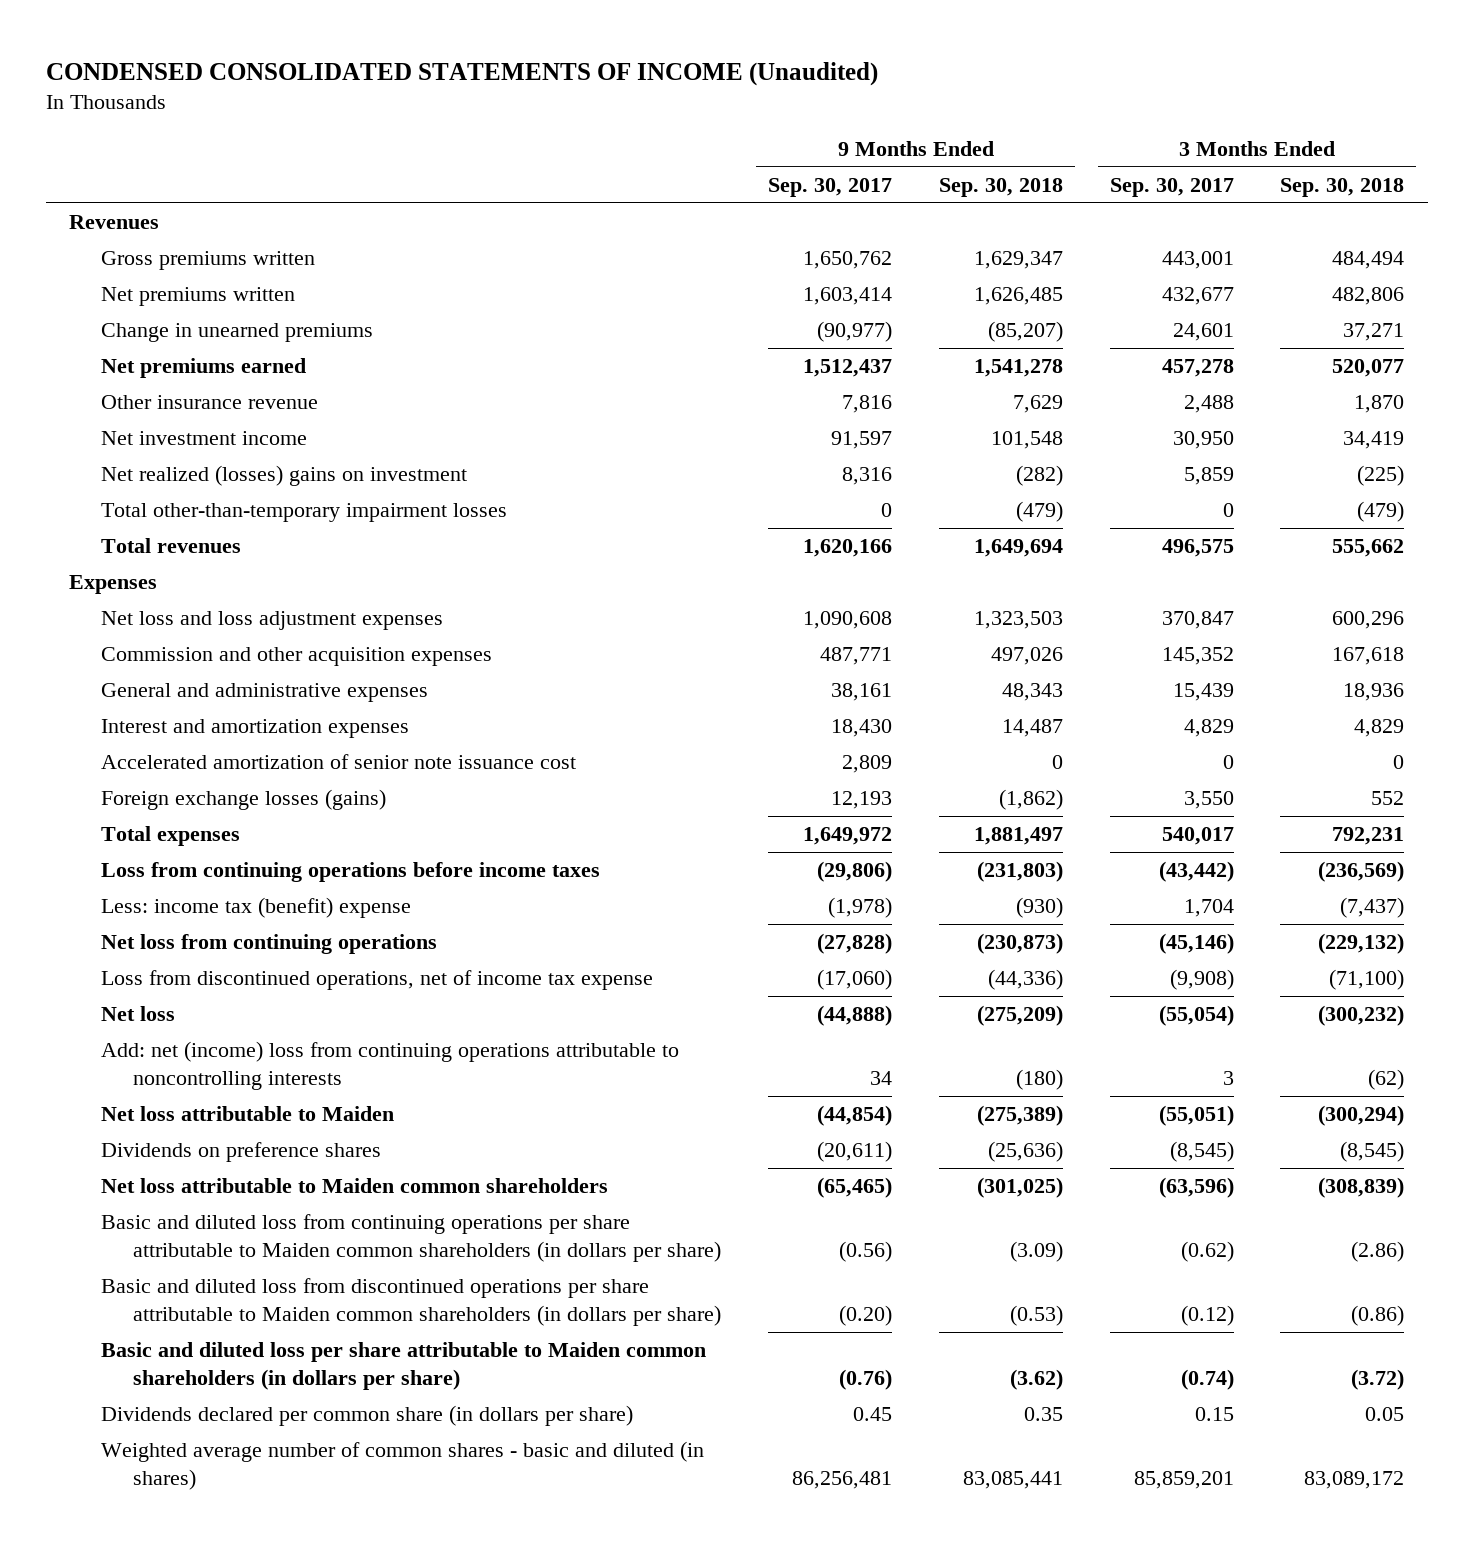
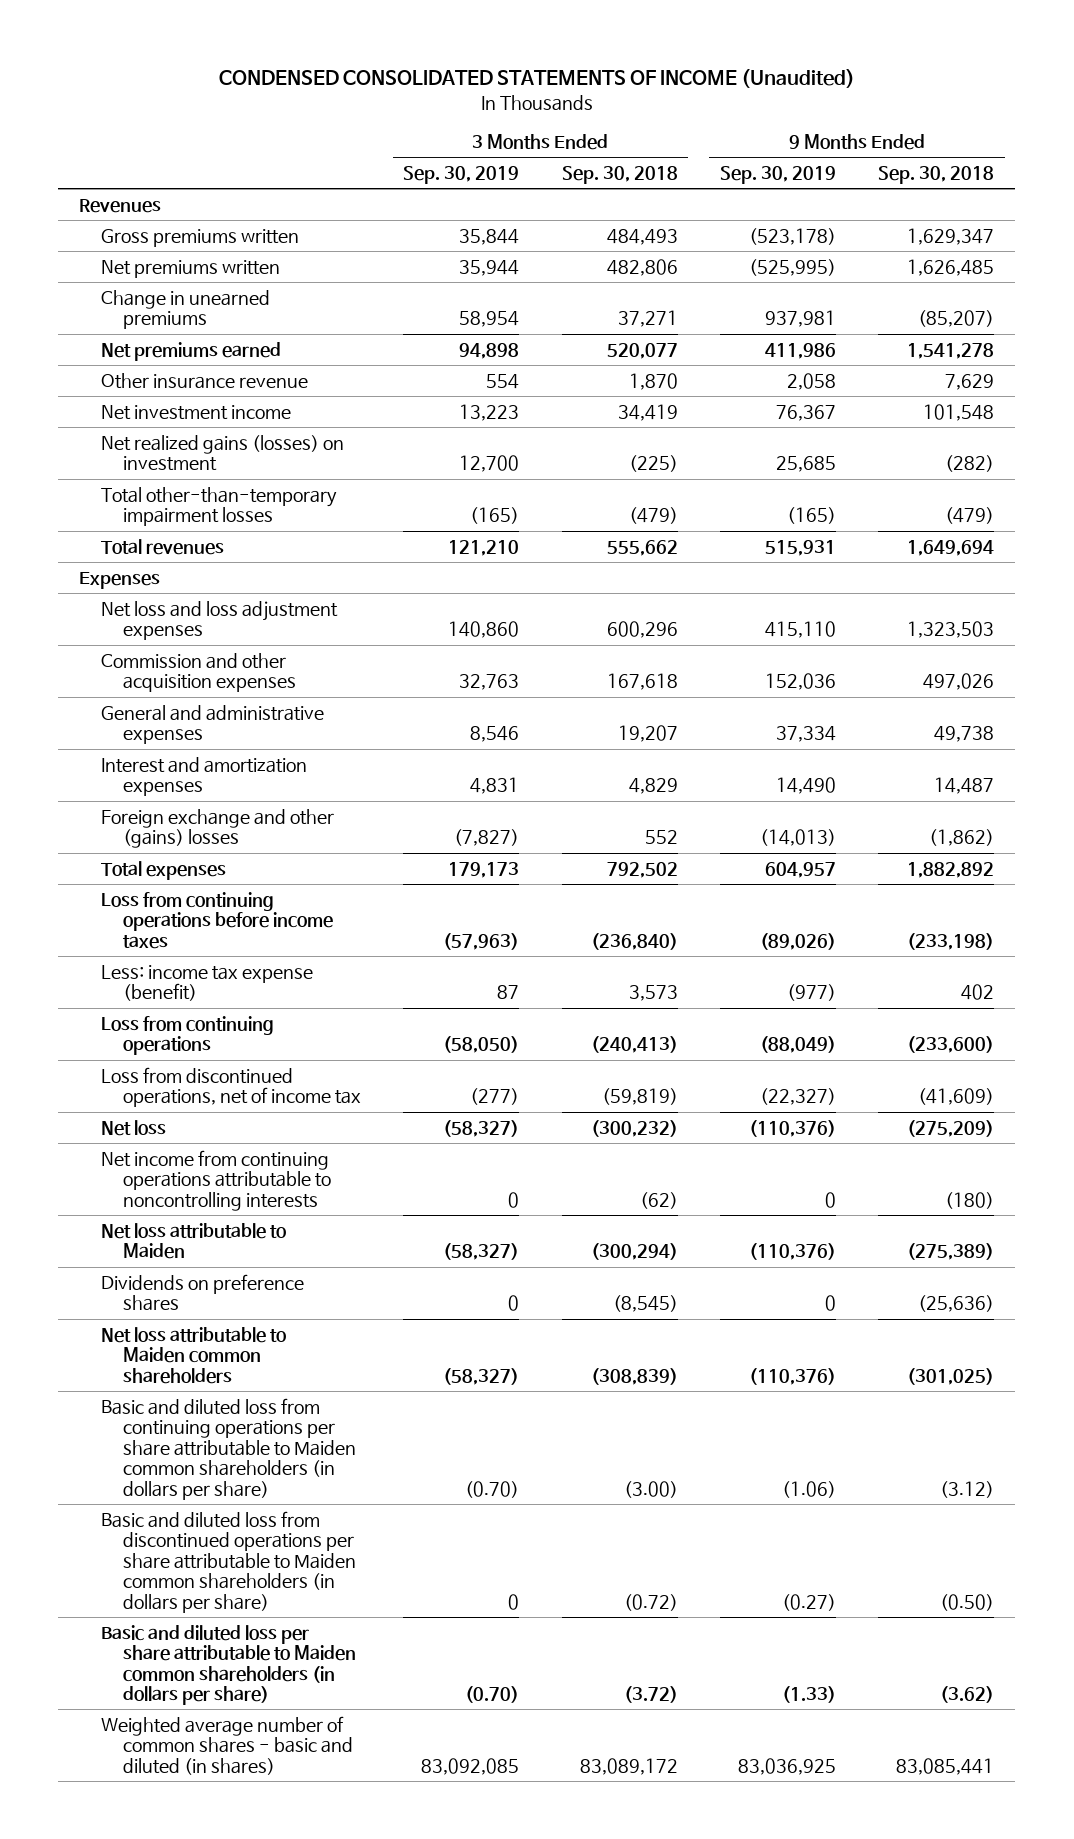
[768,177,893,197] Sep. 30, 2017 -> none
[1109,177,1234,197] Sep. 30, 2017 -> none
none -> [403,165,520,184] Sep. 30, 2019
none -> [719,165,836,184] Sep. 30, 2019
[1332,251,1405,270] 484,494 -> [606,228,678,245] 484,493
[101,465,468,487] Net realized (losses) gains on investment -> [101,434,345,472] Net realized gains (losses) on investment
[1001,683,1063,702] 48,343 -> [934,726,995,743] 49,738
[1343,683,1405,702] 18,936 -> [617,725,678,743] 19,207
[101,754,577,770] Accelerated amortization of senior note issuance cost -> none
[101,789,387,811] Foreign exchange losses (gains) -> [101,808,335,849] Foreign exchange and other (gains) losses
[973,827,1063,846] 1,881,497 -> [907,861,995,878] 1,882,892
[1332,827,1405,846] 792,231 -> [606,861,678,878] 792,502
[976,861,1063,883] (231,803) -> [907,932,995,950] (233,198)
[1318,861,1405,883] (236,569) -> [590,932,678,950] (236,840)
[101,897,412,919] Less: income tax (benefit) expense -> [101,964,314,1002] Less: income tax expense (benefit)
[1015,897,1063,919] (930) -> [961,984,995,1001] 402
[1340,897,1405,919] (7,437) -> [628,985,678,1002] 3,573
[101,934,438,955] Net loss from continuing operations -> [101,1015,275,1056] Loss from continuing operations
[976,933,1063,955] (230,873) -> [907,1036,995,1054] (233,600)
[1318,933,1405,955] (229,132) -> [590,1036,678,1054] (240,413)
[101,970,654,991] Loss from discontinued operations, net of income tax expense -> [101,1066,361,1108] Loss from discontinued operations, net of income tax
[987,969,1063,991] (44,336) -> [918,1088,995,1106] (41,609)
[1329,969,1405,991] (71,100) -> [601,1088,678,1106] (59,819)
[101,1041,680,1090] Add: net (income) loss from continuing operations attributable to noncontrolling interests -> [101,1149,331,1211] Net income from continuing operations attributable to noncontrolling interests
[1009,1240,1063,1262] (3.09) -> [940,1480,995,1498] (3.12)
[1351,1240,1405,1262] (2.86) -> [623,1480,678,1498] (3.00)
[1009,1304,1063,1326] (0.53) -> [940,1593,995,1611] (0.50)
[1351,1304,1405,1326] (0.86) -> [623,1593,678,1611] (0.72)
[101,1405,634,1427] Dividends declared per common share (in dollars per share) -> none

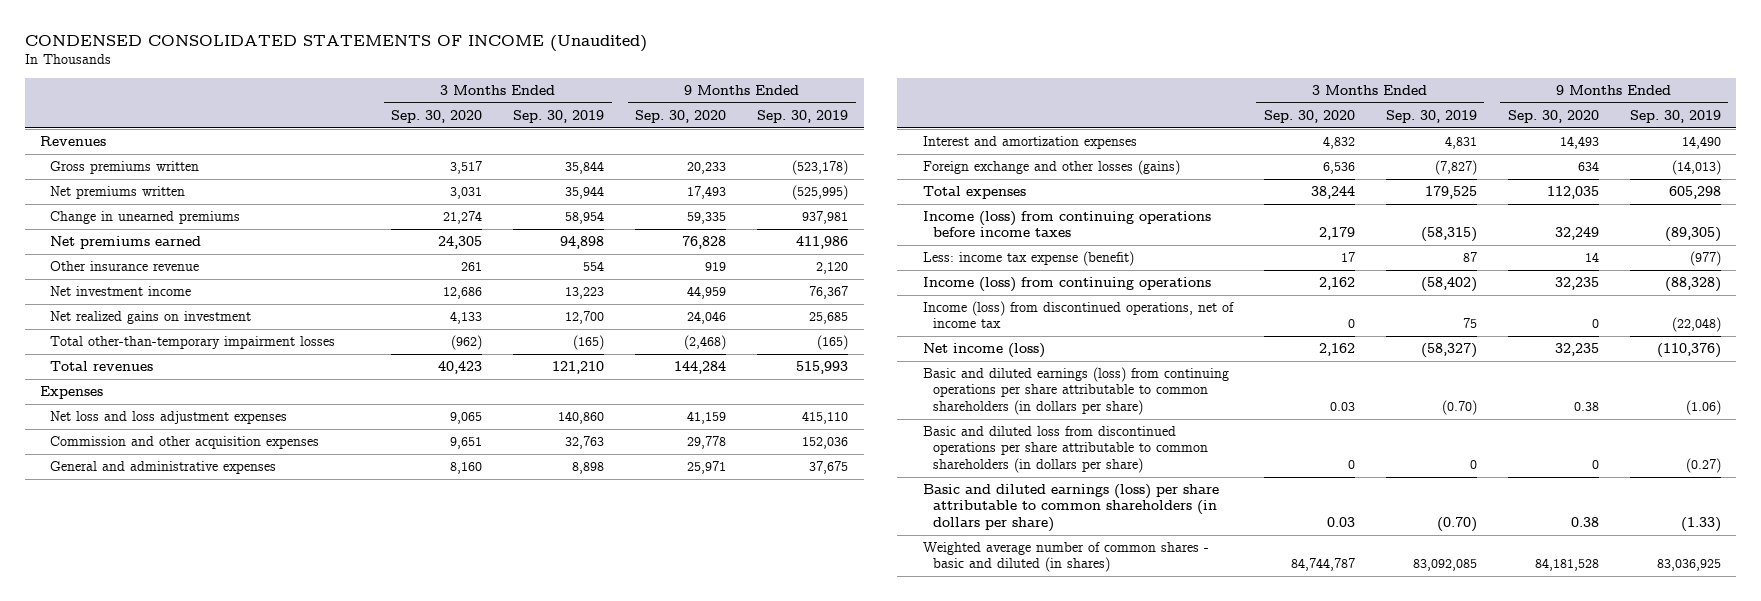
[561,165,678,184] Sep. 30, 2018 -> none
[878,165,995,184] Sep. 30, 2018 -> none
none -> [391,109,483,123] Sep. 30, 2020
none -> [635,109,727,123] Sep. 30, 2020
[786,372,836,390] 2,058 -> [816,262,849,275] 2,120
[101,434,345,472] Net realized gains (losses) on investment -> [50,311,252,325] Net realized gains on investment
[764,539,836,556] 515,931 -> [796,361,849,375] 515,993
[470,726,520,743] 8,546 -> [572,462,605,475] 8,898
[775,726,836,743] 37,334 -> [809,461,849,475] 37,675
[101,808,335,849] Foreign exchange and other (gains) losses -> [922,160,1180,176] Foreign exchange and other losses (gains)
[448,861,520,878] 179,173 -> [1424,186,1477,200] 179,525
[764,861,836,878] 604,957 -> [1668,186,1721,200] 605,298
[101,891,333,949] Loss from continuing operations before income taxes -> [922,211,1211,238] Income (loss) from continuing operations before income taxes
[443,932,520,950] (57,963) -> [1420,227,1477,243] (58,315)
[759,932,836,950] (89,026) -> [1664,227,1721,243] (89,305)
[101,1119,167,1136] Net loss -> none
[101,1149,331,1211] Net income from continuing operations attributable to noncontrolling interests -> none
[101,1273,305,1312] Dividends on preference shares -> none
[101,1326,287,1384] Net loss attributable to Maiden common shareholders -> none
[101,1015,275,1056] Loss from continuing operations -> [922,277,1211,293] Income (loss) from continuing operations
[443,1036,520,1054] (58,050) -> [1420,277,1477,293] (58,402)
[759,1036,836,1054] (88,049) -> [1664,277,1721,293] (88,328)
[101,1066,361,1108] Loss from discontinued operations, net of income tax -> [922,301,1234,329] Income (loss) from discontinued operations, net of income tax
[470,1088,520,1106] (277) -> [1462,318,1477,329] 75
[759,1088,836,1106] (22,327) -> [1671,317,1721,333] (22,048)
[101,1222,287,1260] Net loss attributable to Maiden -> [922,343,1045,359] Net income (loss)
[101,1397,356,1500] Basic and diluted loss from continuing operations per share attributable to Maiden common shareholders (in dollars per share) -> [922,367,1229,415] Basic and diluted earnings (loss) from continuing operations per share attributable to common shareholders (in dollars per share)
[101,1510,356,1613] Basic and diluted loss from discontinued operations per share attributable to Maiden common shareholders (in dollars per share) -> [922,426,1208,473] Basic and diluted loss from discontinued operations per share attributable to common shareholders (in dollars per share)
[101,1624,356,1706] Basic and diluted loss per share attributable to Maiden common shareholders (in dollars per share) -> [922,484,1219,532] Basic and diluted earnings (loss) per share attributable to common shareholders (in dollars per share)

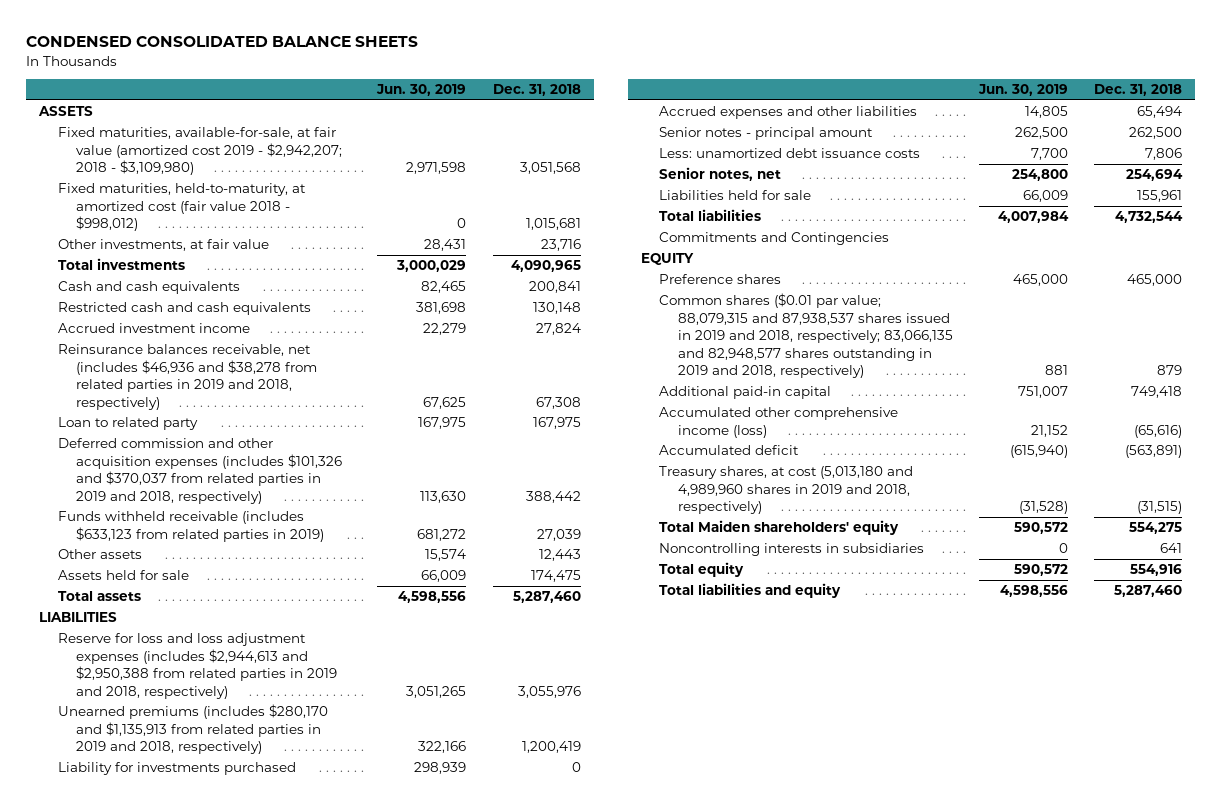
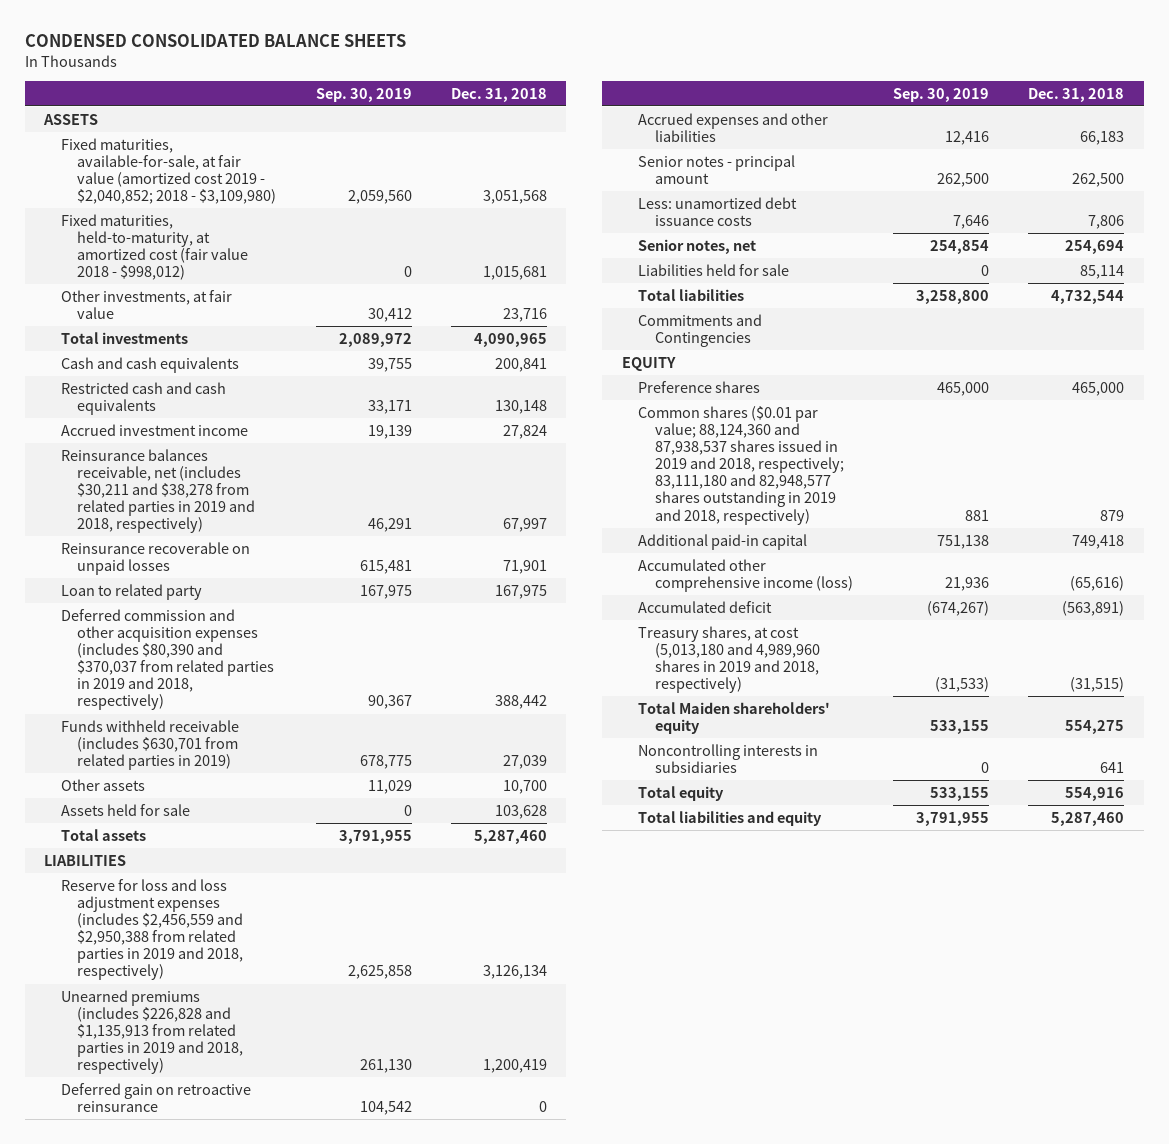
[376,84,467,97] Jun. 30, 2019 -> none
none -> [315,87,412,102] Sep. 30, 2019
[57,127,343,176] Fixed maturities, available-for-sale, at fair value (amortized cost 2019 - $2,942,207; 2018 - $3,109,980) -> [60,137,277,205] Fixed maturities, available-for-sale, at fair value (amortized cost 2019 - $2,040,852; 2018 - $3,109,980)
[57,344,318,410] Reinsurance balances receivable, net (includes $46,936 and $38,278 from related parties in 2019 and 2018, respectively) -> [60,448,256,534] Reinsurance balances receivable, net (includes $30,211 and $38,278 from related parties in 2019 and 2018, respectively)
[535,396,581,409] 67,308 -> [502,518,547,533] 67,997
none -> [60,541,250,575] Reinsurance recoverable on unpaid losses
[57,438,343,504] Deferred commission and other acquisition expenses (includes $101,326 and $370,037 from related parties in 2019 and 2018, respectively) -> [60,608,275,711] Deferred commission and other acquisition expenses (includes $80,390 and $370,037 from related parties in 2019 and 2018, respectively)
[57,511,325,542] Funds withheld receivable (includes $633,123 from related parties in 2019) -> [60,719,239,770] Funds withheld receivable (includes $630,701 from related parties in 2019)
[538,549,581,562] 12,443 -> [502,779,547,794] 10,700
[530,570,581,583] 174,475 -> [494,804,547,819] 103,628
[57,762,296,776] Liability for investments purchased -> none
[57,633,338,699] Reserve for loss and loss adjustment expenses (includes $2,944,613 and $2,950,388 from related parties in 2019 and 2018, respectively) -> [60,878,244,981] Reserve for loss and loss adjustment expenses (includes $2,456,559 and $2,950,388 from related parties in 2019 and 2018, respectively)
[517,685,581,698] 3,055,976 -> [482,965,547,980] 3,126,134
[57,704,328,755] Unearned premiums (includes $280,170 and $1,135,913 from related parties in 2019 and 2018, respectively) -> [60,989,244,1075] Unearned premiums (includes $226,828 and $1,135,913 from related parties in 2019 and 2018, respectively)
none -> [60,1082,251,1112] Deferred gain on retroactive reinsurance
[1137,106,1183,119] 65,494 -> [1080,130,1125,145] 66,183
[1137,190,1183,203] 155,961 -> [1080,264,1125,279] 85,114
[659,293,954,379] Common shares ($0.01 par value; 88,079,315 and 87,938,537 shares issued in 2019 and 2018, respectively; 83,066,135 and 82,948,577 shares outstanding in 2019 and 2018, respectively) -> [638,405,844,525] Common shares ($0.01 par value; 88,124,360 and 87,938,537 shares issued in 2019 and 2018, respectively; 83,111,180 and 82,948,577 shares outstanding in 2019 and 2018, respectively)

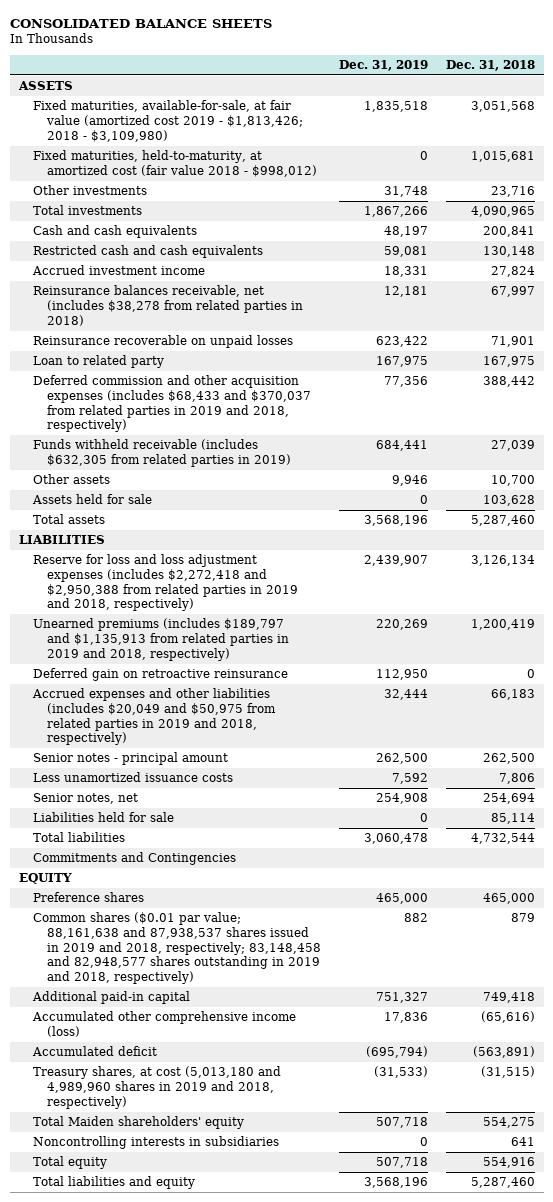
[24,34,406,48] CONDENSED CONSOLIDATED BALANCE SHEETS -> [9,18,272,28] CONSOLIDATED BALANCE SHEETS
[315,87,412,102] Sep. 30, 2019 -> none
none -> [339,60,429,72] Dec. 31, 2019
[60,137,277,205] Fixed maturities, available-for-sale, at fair value (amortized cost 2019 - $2,040,852; 2018 - $3,109,980) -> [33,100,304,142] Fixed maturities, available-for-sale, at fair value (amortized cost 2019 - $1,813,426; 2018 - $3,109,980)
[60,289,232,319] Other investments, at fair value -> [33,185,148,196] Other investments
[60,448,256,534] Reinsurance balances receivable, net (includes $30,211 and $38,278 from related parties in 2019 and 2018, respectively) -> [33,285,304,326] Reinsurance balances receivable, net (includes $38,278 from related parties in 2018)
[60,608,275,711] Deferred commission and other acquisition expenses (includes $80,390 and $370,037 from related parties in 2019 and 2018, respectively) -> [33,375,312,433] Deferred commission and other acquisition expenses (includes $68,433 and $370,037 from related parties in 2019 and 2018, respectively)
[60,719,239,770] Funds withheld receivable (includes $630,701 from related parties in 2019) -> [33,439,292,467] Funds withheld receivable (includes $632,305 from related parties in 2019)
[60,878,244,981] Reserve for loss and loss adjustment expenses (includes $2,456,559 and $2,950,388 from related parties in 2019 and 2018, respectively) -> [33,554,299,612] Reserve for loss and loss adjustment expenses (includes $2,272,418 and $2,950,388 from related parties in 2019 and 2018, respectively)
[60,989,244,1075] Unearned premiums (includes $226,828 and $1,135,913 from related parties in 2019 and 2018, respectively) -> [33,618,290,661] Unearned premiums (includes $189,797 and $1,135,913 from related parties in 2019 and 2018, respectively)
[638,112,829,142] Accrued expenses and other liabilities -> [32,688,277,746] Accrued expenses and other liabilities (includes $20,049 and $50,975 from related parties in 2019 and 2018, respectively)
[638,196,798,226] Less: unamortized debt issuance costs -> [33,772,234,783] Less unamortized issuance costs
[638,405,844,525] Common shares ($0.01 par value; 88,124,360 and 87,938,537 shares issued in 2019 and 2018, respectively; 83,111,180 and 82,948,577 shares outstanding in 2019 and 2018, respectively) -> [33,912,322,984] Common shares ($0.01 par value; 88,161,638 and 87,938,537 shares issued in 2019 and 2018, respectively; 83,148,458 and 82,948,577 shares outstanding in 2019 and 2018, respectively)

